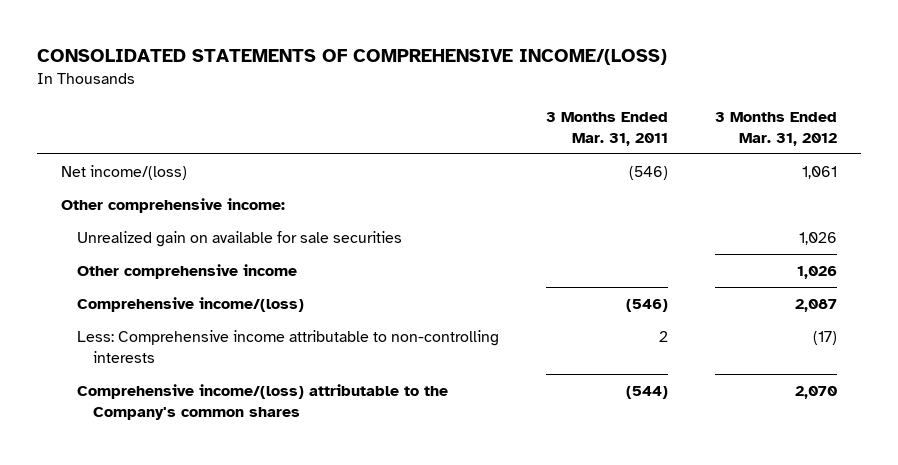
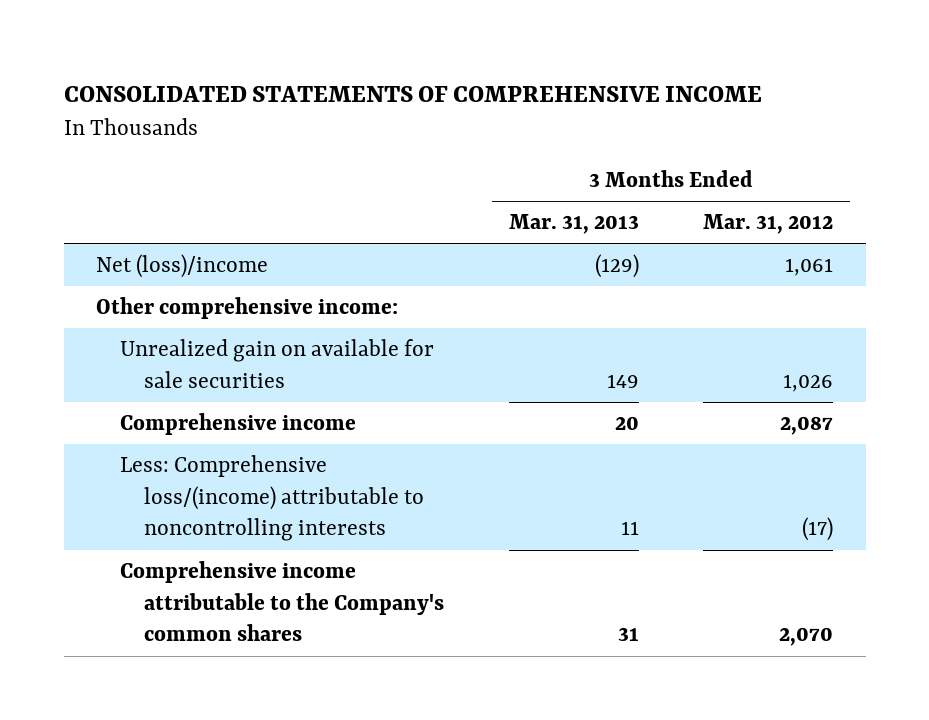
[37,49,668,66] CONSOLIDATED STATEMENTS OF COMPREHENSIVE INCOME/(LOSS) -> [63,85,762,102] CONSOLIDATED STATEMENTS OF COMPREHENSIVE INCOME
[546,111,669,146] 3 Months Ended Mar. 31, 2011 -> none
none -> [508,214,639,235] Mar. 31, 2013
[60,164,187,180] Net income/(loss) -> [96,253,269,278] Net (loss)/income
[77,263,298,279] Other comprehensive income -> none
[77,296,305,312] Comprehensive income/(loss) -> [119,412,356,435] Comprehensive income
[77,329,500,363] Less: Comprehensive income attributable to non-controlling interests -> [119,454,424,542] Less: Comprehensive loss/(income) attributable to noncontrolling interests
[77,383,449,420] Comprehensive income/(loss) attributable to the Company's common shares -> [119,560,444,642] Comprehensive income attributable to the Company's common shares

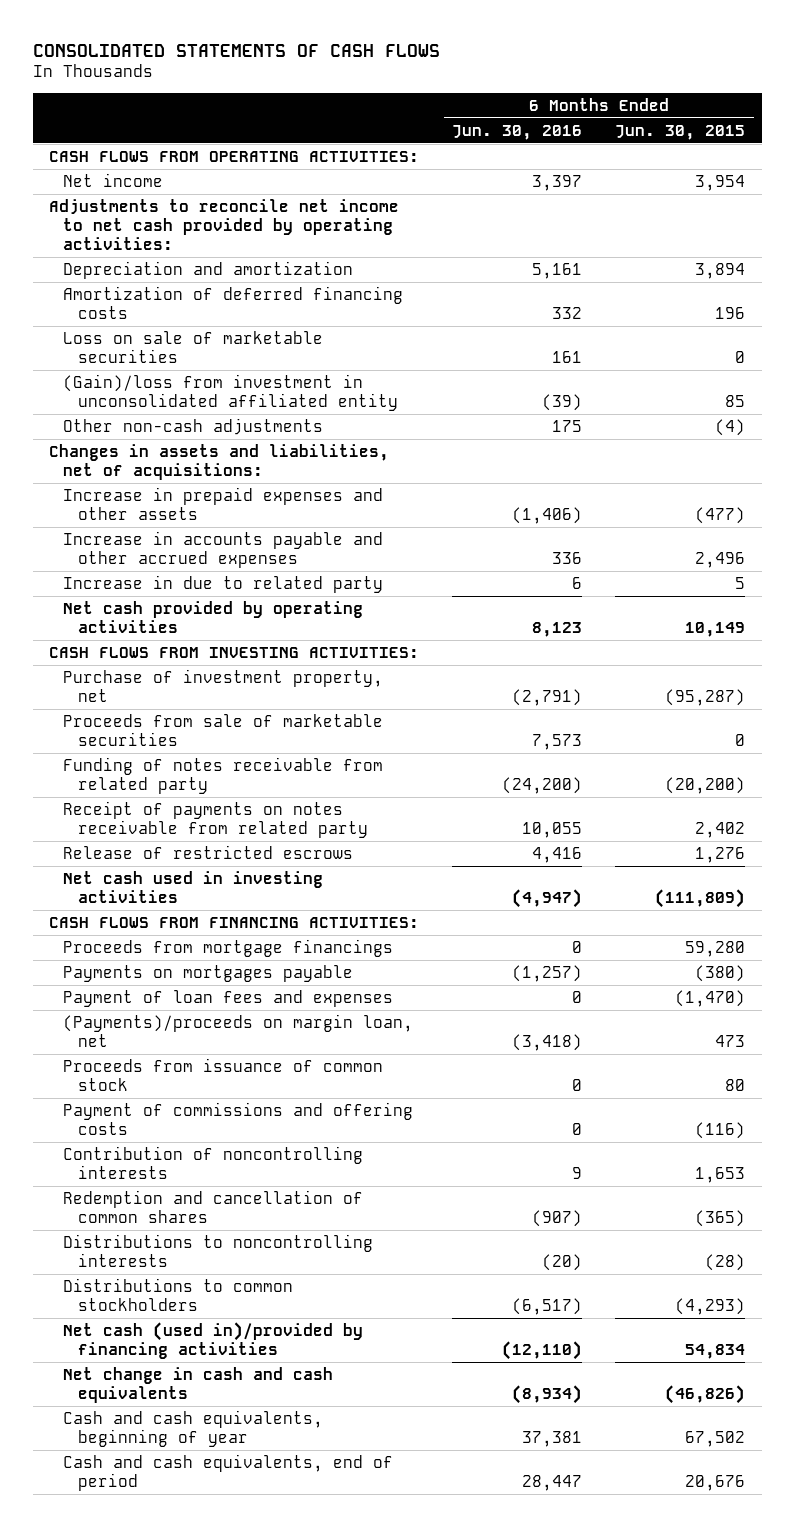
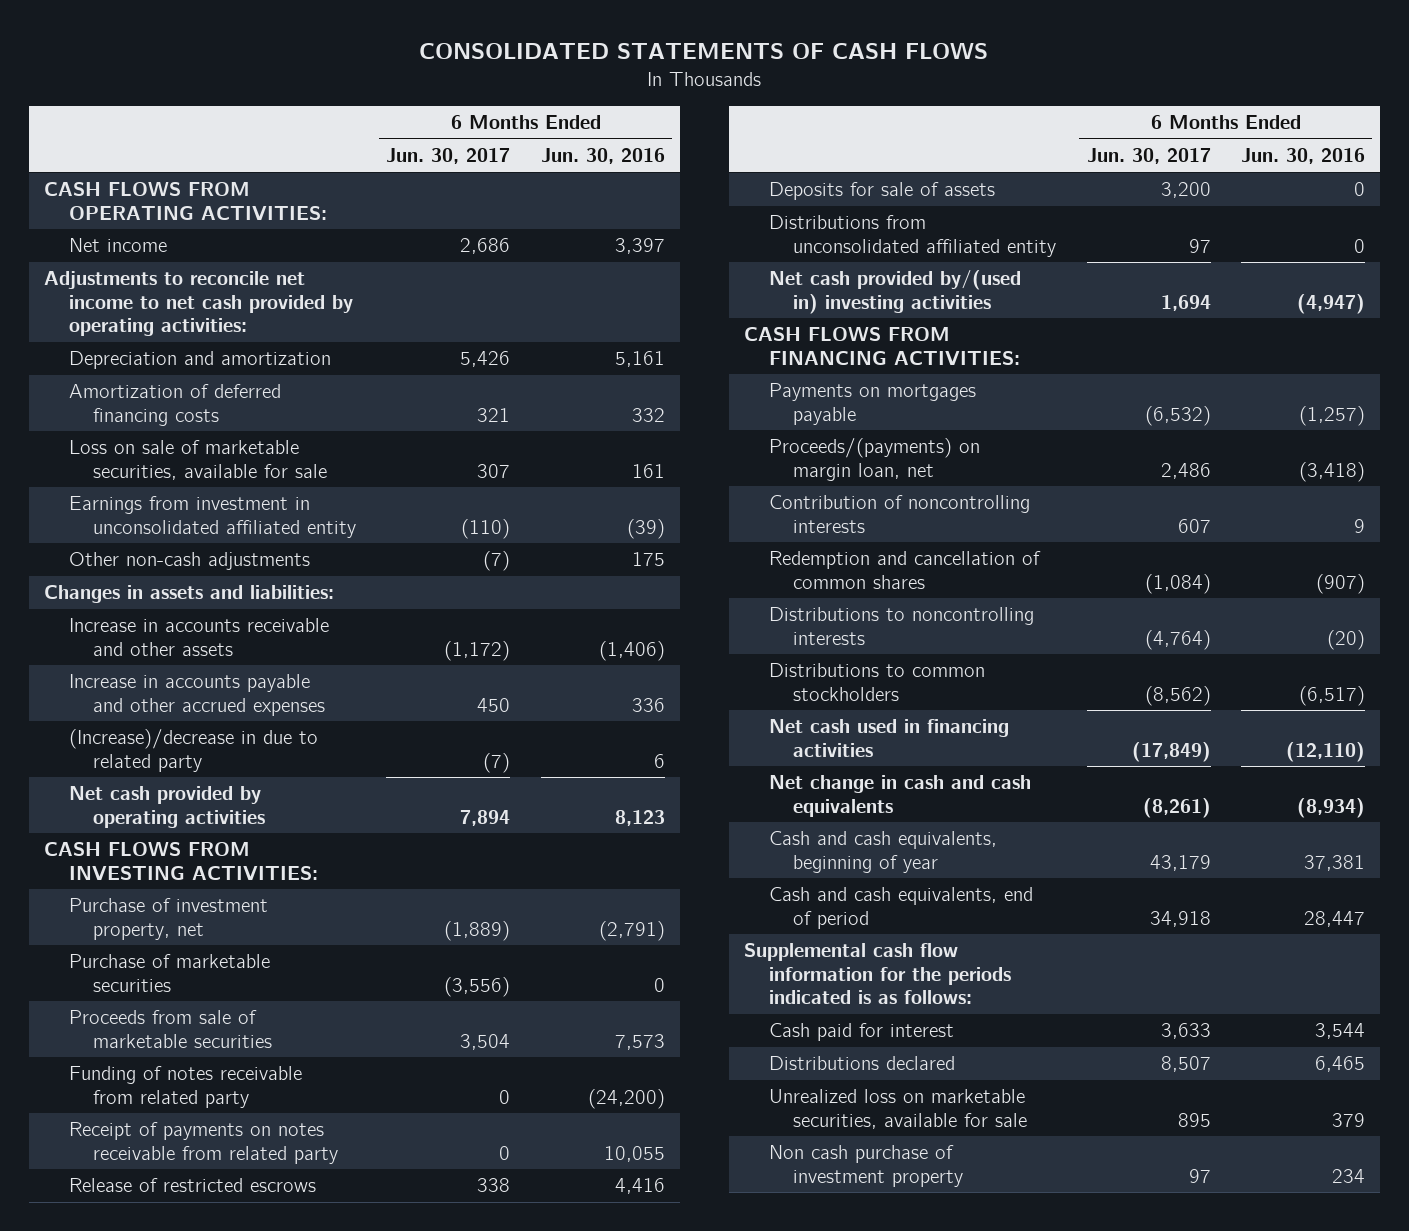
[615,124,746,140] Jun. 30, 2015 -> none
none -> [386,148,511,165] Jun. 30, 2017
[63,330,324,363] Loss on sale of marketable securities -> [68,440,328,480] Loss on sale of marketable securities, available for sale
[63,373,398,411] (Gain)/loss from investment in unconsolidated affiliated entity -> [68,496,357,538] Earnings from investment in unconsolidated affiliated entity
[49,443,390,480] Changes in assets and liabilities, net of acquisitions: -> [44,585,335,604] Changes in assets and liabilities:
[63,486,384,520] Increase in prepaid expenses and other assets -> [68,618,329,656] Increase in accounts receivable and other assets
[63,574,384,593] Increase in due to related party -> [68,729,318,772] (Increase)/decrease in due to related party
none -> [68,954,270,992] Purchase of marketable securities
none -> [768,182,995,201] Deposits for sale of assets
none -> [768,215,1057,257] Distributions from unconsolidated affiliated entity
[63,870,324,903] Net cash used in investing activities -> [768,270,1021,314] Net cash provided by/(used in) investing activities
[63,938,394,957] Proceeds from mortgage financings -> none
[63,989,394,1007] Payment of loan fees and expenses -> none
[63,1057,384,1091] Proceeds from issuance of common stock -> none
[63,1101,414,1135] Payment of commissions and offering costs -> none
[63,1013,414,1047] (Payments)/proceeds on margin loan, net -> [768,438,980,481] Proceeds/(payments) on margin loan, net
[63,1321,364,1359] Net cash (used in)/provided by financing activities -> [768,719,1009,757] Net cash used in financing activities
none -> [744,943,1011,1004] Supplemental cash flow information for the periods indicated is as follows:
none -> [768,1023,954,1042] Cash paid for interest
none -> [768,1056,955,1071] Distributions declared
none -> [768,1089,1028,1129] Unrealized loss on marketable securities, available for sale
none -> [768,1145,964,1187] Non cash purchase of investment property

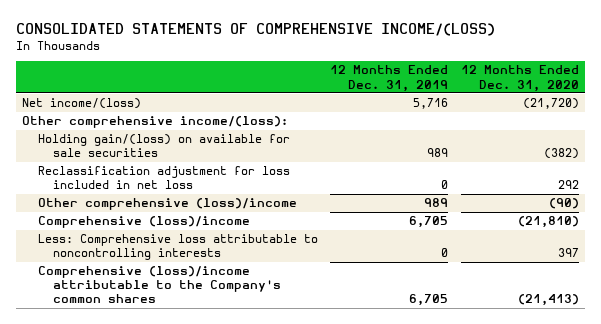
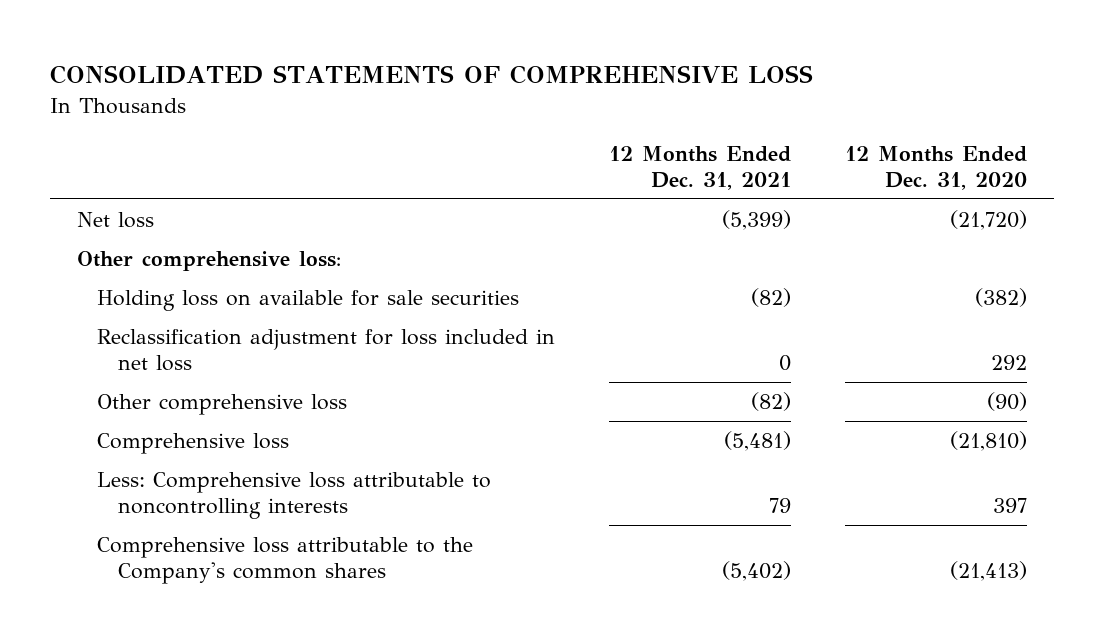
[15,22,495,36] CONSOLIDATED STATEMENTS OF COMPREHENSIVE INCOME/(LOSS) -> [49,65,813,85] CONSOLIDATED STATEMENTS OF COMPREHENSIVE LOSS
[330,65,449,92] 12 Months Ended Dec. 31, 2019 -> none
none -> [609,145,792,191] 12 Months Ended Dec. 31, 2021
[22,98,142,110] Net income/(loss) -> [76,211,154,228] Net loss
[22,116,289,129] Other comprehensive income/(loss): -> [76,250,341,271] Other comprehensive loss:
[37,134,290,158] Holding gain/(loss) on available for sale securities -> [97,289,520,311] Holding loss on available for sale securities
[37,198,297,211] Other comprehensive (loss)/income -> [97,393,348,415] Other comprehensive loss
[37,216,250,229] Comprehensive (loss)/income -> [97,432,290,454] Comprehensive loss
[37,266,282,304] Comprehensive (loss)/income attributable to the Company's common shares -> [97,536,474,584] Comprehensive loss attributable to the Company's common shares

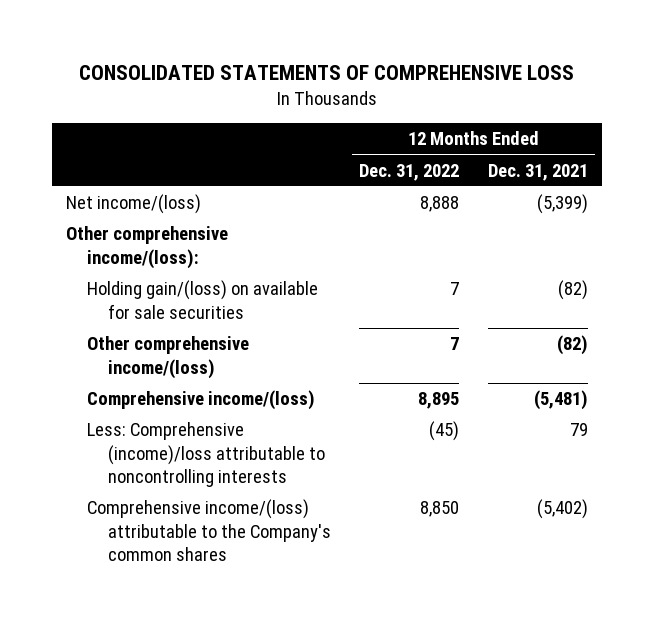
[845,145,1028,191] 12 Months Ended Dec. 31, 2020 -> none
none -> [359,163,460,181] Dec. 31, 2022
[97,328,556,371] Reclassification adjustment for loss included in net loss -> none
[76,211,154,228] Net loss -> [65,194,201,215] Net income/(loss)
[76,250,341,271] Other comprehensive loss: -> [65,226,228,269] Other comprehensive income/(loss):
[97,289,520,311] Holding loss on available for sale securities -> [86,280,318,319] Holding gain/(loss) on available for sale securities
[97,393,348,415] Other comprehensive loss -> [86,336,249,379] Other comprehensive income/(loss)
[97,432,290,454] Comprehensive loss -> [86,390,315,411] Comprehensive income/(loss)
[97,471,492,519] Less: Comprehensive loss attributable to noncontrolling interests -> [86,422,326,487] Less: Comprehensive (income)/loss attributable to noncontrolling interests
[97,536,474,584] Comprehensive loss attributable to the Company's common shares -> [86,499,332,561] Comprehensive income/(loss) attributable to the Company's common shares

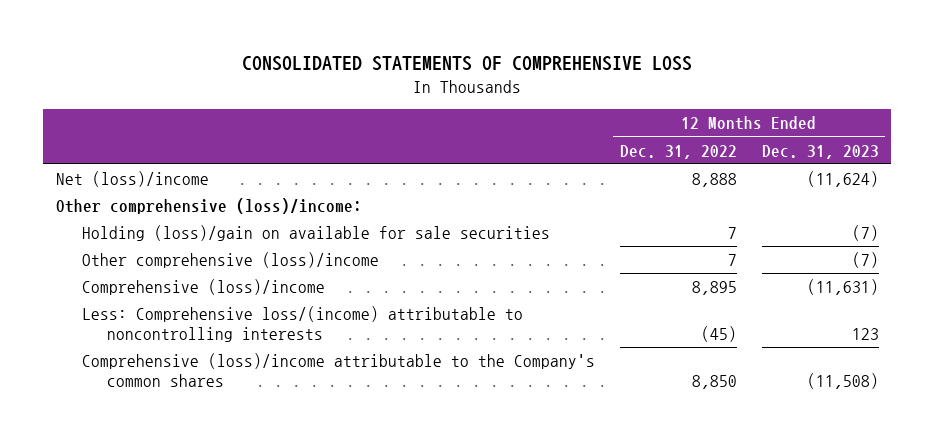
[487,163,588,181] Dec. 31, 2021 -> none
none -> [761,144,879,159] Dec. 31, 2023
[65,194,201,215] Net income/(loss) -> [55,171,209,188] Net (loss)/income
[65,226,228,269] Other comprehensive income/(loss): -> [55,198,362,215] Other comprehensive (loss)/income:
[86,280,318,319] Holding gain/(loss) on available for sale securities -> [81,225,550,242] Holding (loss)/gain on available for sale securities
[86,336,249,379] Other comprehensive income/(loss) -> [81,252,379,269] Other comprehensive (loss)/income
[86,390,315,411] Comprehensive income/(loss) -> [81,279,325,296] Comprehensive (loss)/income
[86,422,326,487] Less: Comprehensive (income)/loss attributable to noncontrolling interests -> [81,306,523,342] Less: Comprehensive loss/(income) attributable to noncontrolling interests
[86,499,332,561] Comprehensive income/(loss) attributable to the Company's common shares -> [81,353,595,387] Comprehensive (loss)/income attributable to the Company's common shares

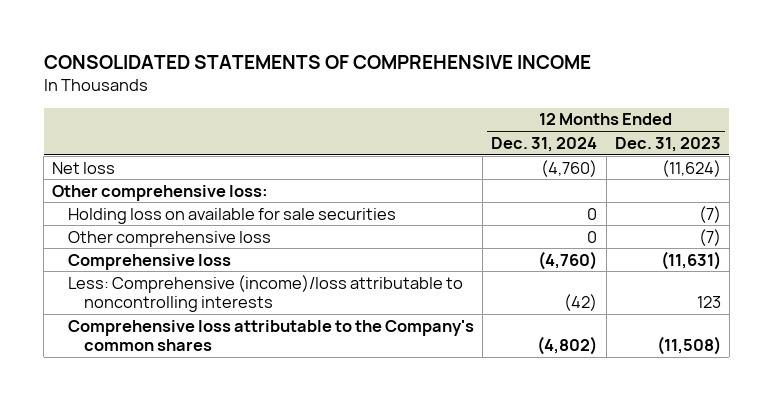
[242,56,693,72] CONSOLIDATED STATEMENTS OF COMPREHENSIVE LOSS -> [43,55,591,70] CONSOLIDATED STATEMENTS OF COMPREHENSIVE INCOME
[619,144,737,159] Dec. 31, 2022 -> none
none -> [491,136,598,152] Dec. 31, 2024
[55,171,209,188] Net (loss)/income -> [52,161,116,174] Net loss
[55,198,362,215] Other comprehensive (loss)/income: -> [52,184,269,201] Other comprehensive loss:
[81,225,550,242] Holding (loss)/gain on available for sale securities -> [68,207,397,224] Holding loss on available for sale securities
[81,252,379,269] Other comprehensive (loss)/income -> [68,230,272,247] Other comprehensive loss
[81,279,325,296] Comprehensive (loss)/income -> [68,253,232,270] Comprehensive loss
[81,306,523,342] Less: Comprehensive loss/(income) attributable to noncontrolling interests -> [68,274,464,313] Less: Comprehensive (income)/loss attributable to noncontrolling interests
[81,353,595,387] Comprehensive (loss)/income attributable to the Company's common shares -> [68,319,475,352] Comprehensive loss attributable to the Company's common shares

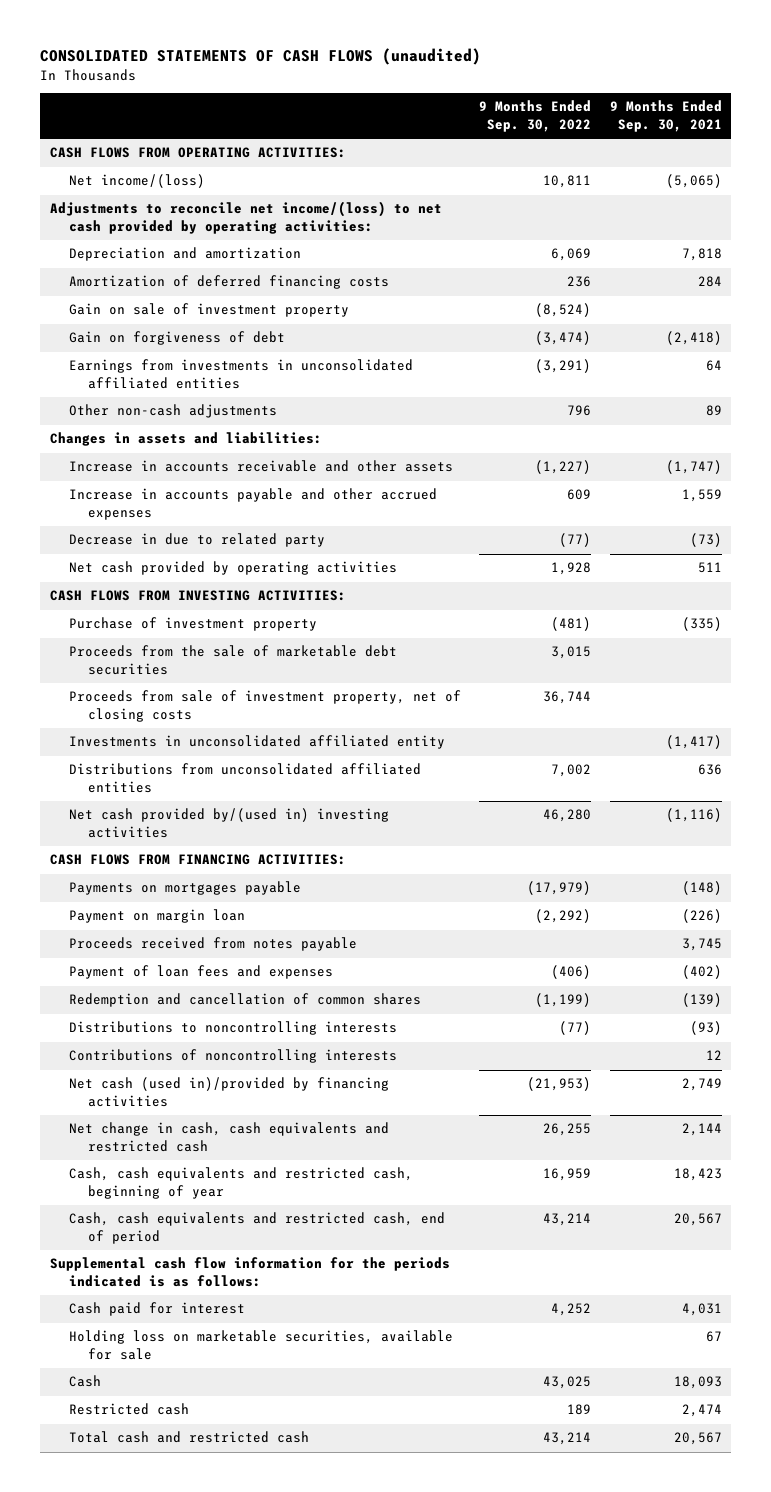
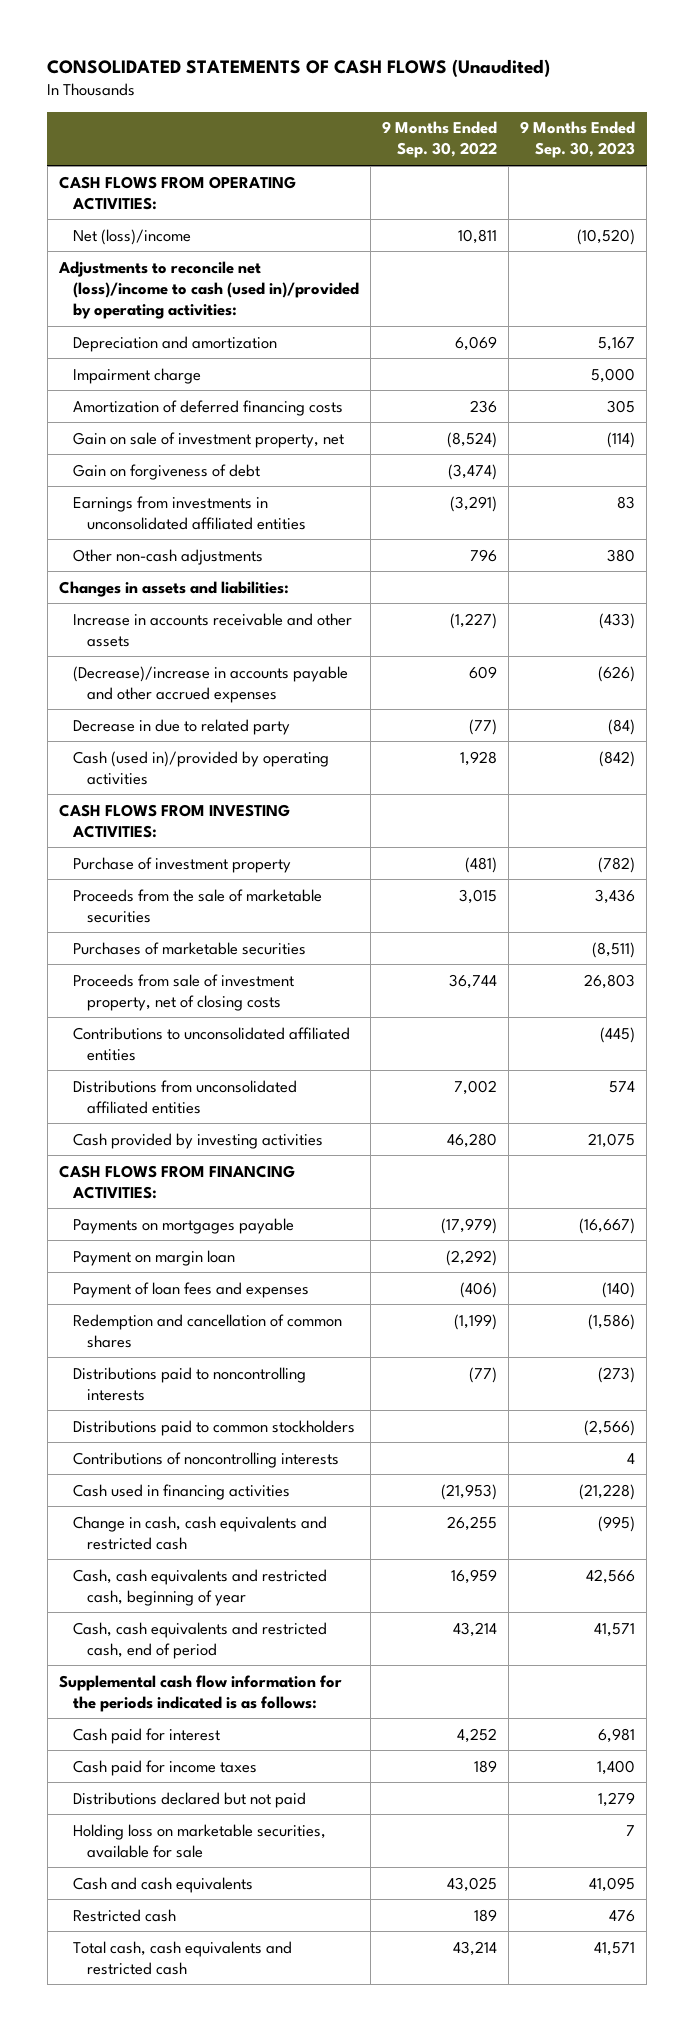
[40,48,482,66] CONSOLIDATED STATEMENTS OF CASH FLOWS (unaudited) -> [47,58,551,77] CONSOLIDATED STATEMENTS OF CASH FLOWS (Unaudited)
[609,100,722,132] 9 Months Ended Sep. 30, 2021 -> none
none -> [519,121,635,159] 9 Months Ended Sep. 30, 2023
[68,174,205,189] Net income/(loss) -> [72,228,191,245] Net (loss)/income
[49,201,442,234] Adjustments to reconcile net income/(loss) to net cash provided by operating activities: -> [57,260,359,319] Adjustments to reconcile net (loss)/income to cash (used in)/provided by operating activities:
none -> [72,367,201,384] Impairment charge
[68,303,349,318] Gain on sale of investment property -> [72,431,344,448] Gain on sale of investment property, net
[68,488,437,520] Increase in accounts payable and other accrued expenses -> [72,665,348,703] (Decrease)/increase in accounts payable and other accrued expenses
[68,561,397,576] Net cash provided by operating activities -> [72,750,329,785] Cash (used in)/provided by operating activities
[68,645,397,675] Proceeds from the sale of marketable debt securities -> [72,888,322,923] Proceeds from the sale of marketable securities
none -> [72,941,306,955] Purchases of marketable securities
[68,735,445,750] Investments in unconsolidated affiliated entity -> [72,1026,350,1061] Contributions to unconsolidated affiliated entities
[68,808,389,838] Net cash provided by/(used in) investing activities -> [72,1132,323,1149] Cash provided by investing activities
[68,937,357,952] Proceeds received from notes payable -> none
[68,1021,397,1036] Distributions to noncontrolling interests -> [72,1366,306,1401] Distributions paid to noncontrolling interests
none -> [72,1419,355,1436] Distributions paid to common stockholders
[68,1077,389,1107] Net cash (used in)/provided by financing activities -> [72,1483,290,1500] Cash used in financing activities
[68,1122,389,1152] Net change in cash, cash equivalents and restricted cash -> [72,1515,327,1550] Change in cash, cash equivalents and restricted cash
none -> [72,1759,257,1776] Cash paid for income taxes
none -> [72,1791,306,1808] Distributions declared but not paid
[68,1375,101,1388] Cash -> [72,1876,253,1893] Cash and cash equivalents
[68,1431,309,1444] Total cash and restricted cash -> [72,1940,292,1975] Total cash, cash equivalents and restricted cash

